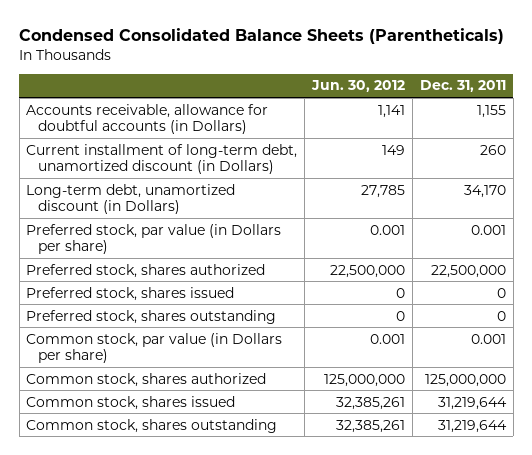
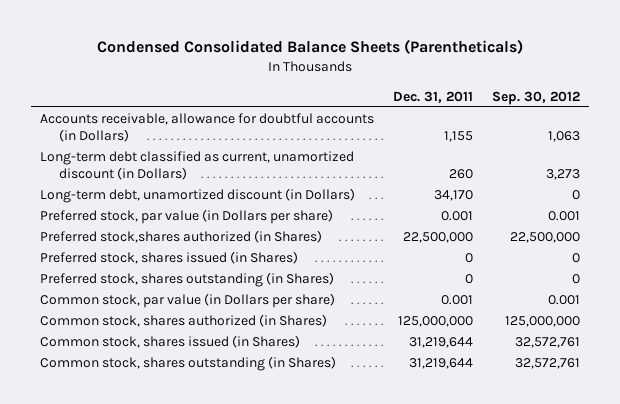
[311,80,406,93] Jun. 30, 2012 -> none
none -> [491,90,580,105] Sep. 30, 2012
[26,143,298,175] Current installment of long-term debt, unamortized discount (in Dollars) -> [40,150,355,180] Long-term debt classified as current, unamortized discount (in Dollars)
[26,263,266,278] Preferred stock, shares authorized -> [40,229,323,243] Preferred stock,shares authorized (in Shares)
[26,286,235,301] Preferred stock, shares issued -> [40,250,299,264] Preferred stock, shares issued (in Shares)
[26,309,277,324] Preferred stock, shares outstanding -> [40,271,335,287] Preferred stock, shares outstanding (in Shares)
[26,372,267,387] Common stock, shares authorized -> [40,313,328,327] Common stock, shares authorized (in Shares)
[26,395,236,410] Common stock, shares issued -> [40,334,301,348] Common stock, shares issued (in Shares)
[26,418,278,433] Common stock, shares outstanding -> [40,355,337,371] Common stock, shares outstanding (in Shares)

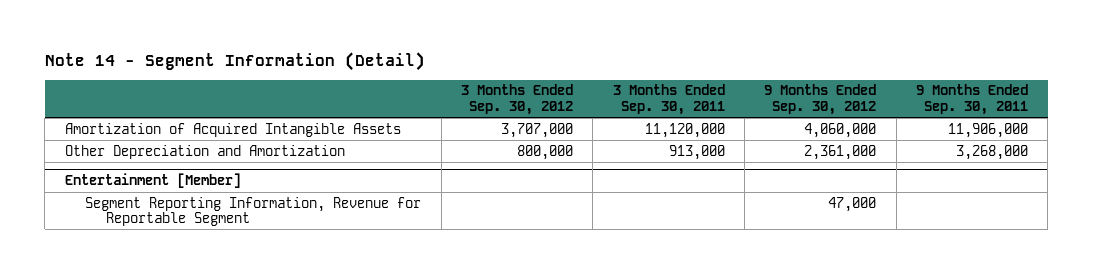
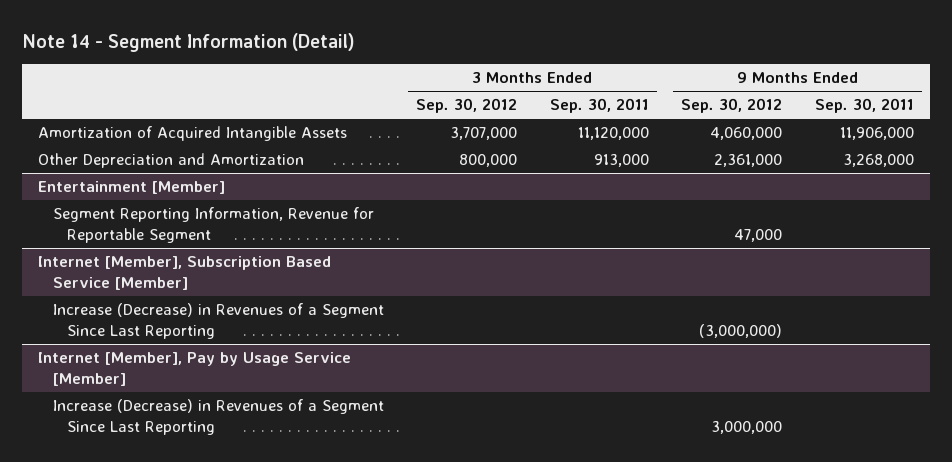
none -> [38,256,332,291] Internet [Member], Subscription Based Service [Member]
none -> [52,303,384,340] Increase (Decrease) in Revenues of a Segment Since Last Reporting
none -> [38,352,352,387] Internet [Member], Pay by Usage Service [Member]
none -> [52,399,384,436] Increase (Decrease) in Revenues of a Segment Since Last Reporting

